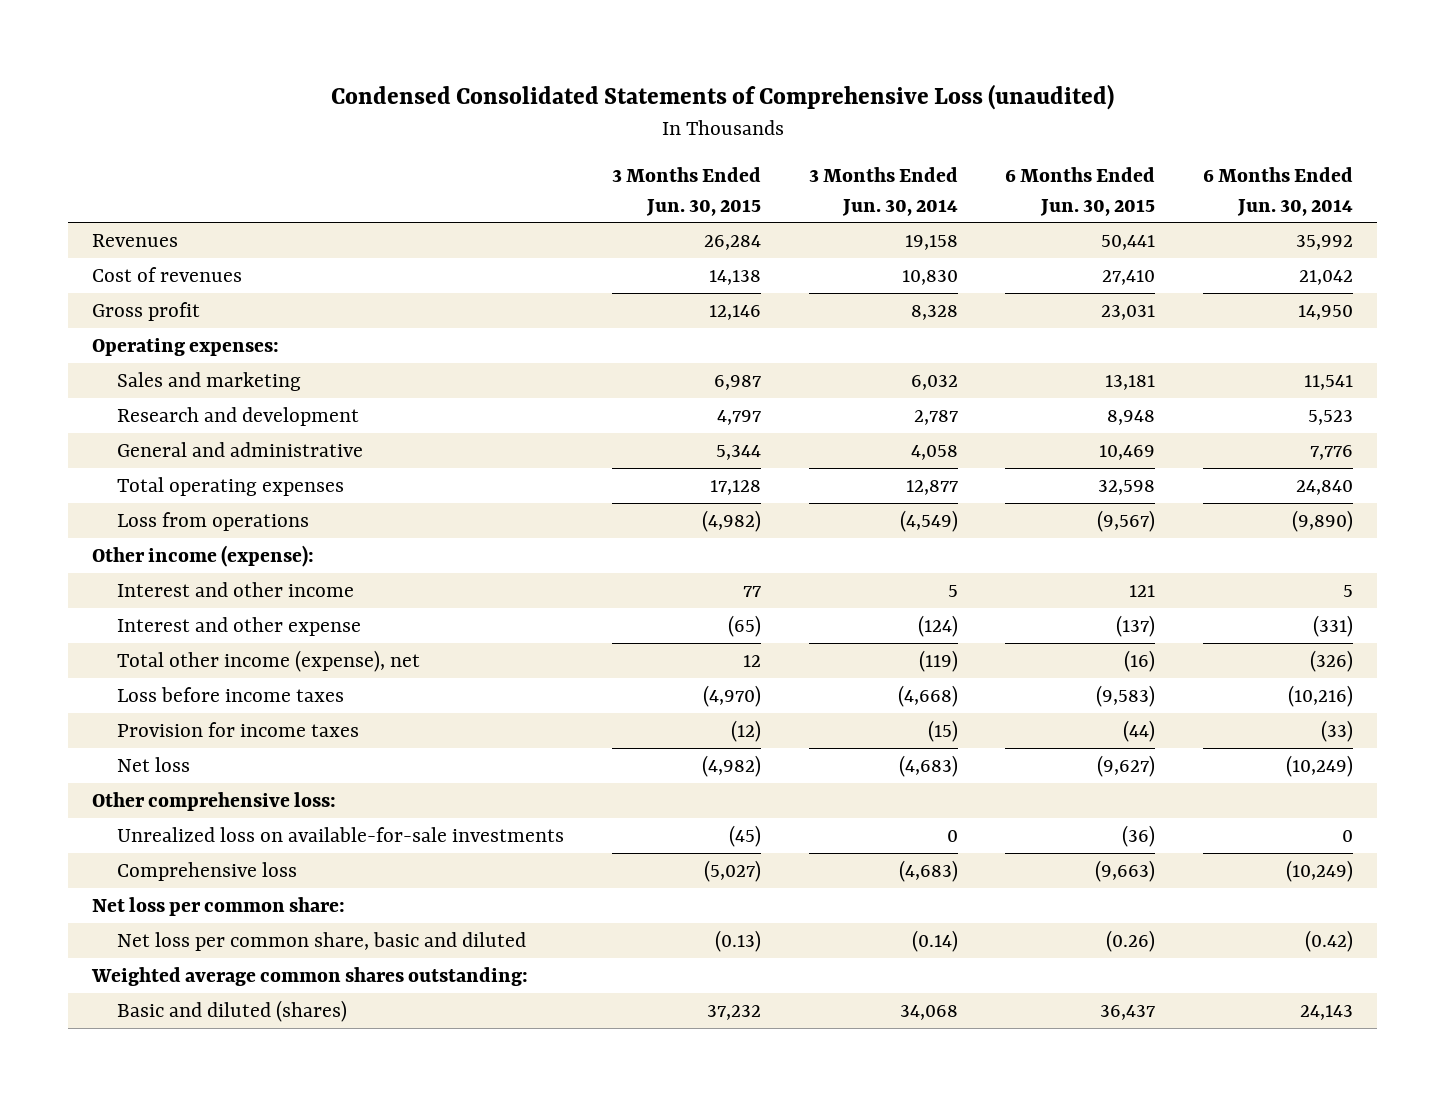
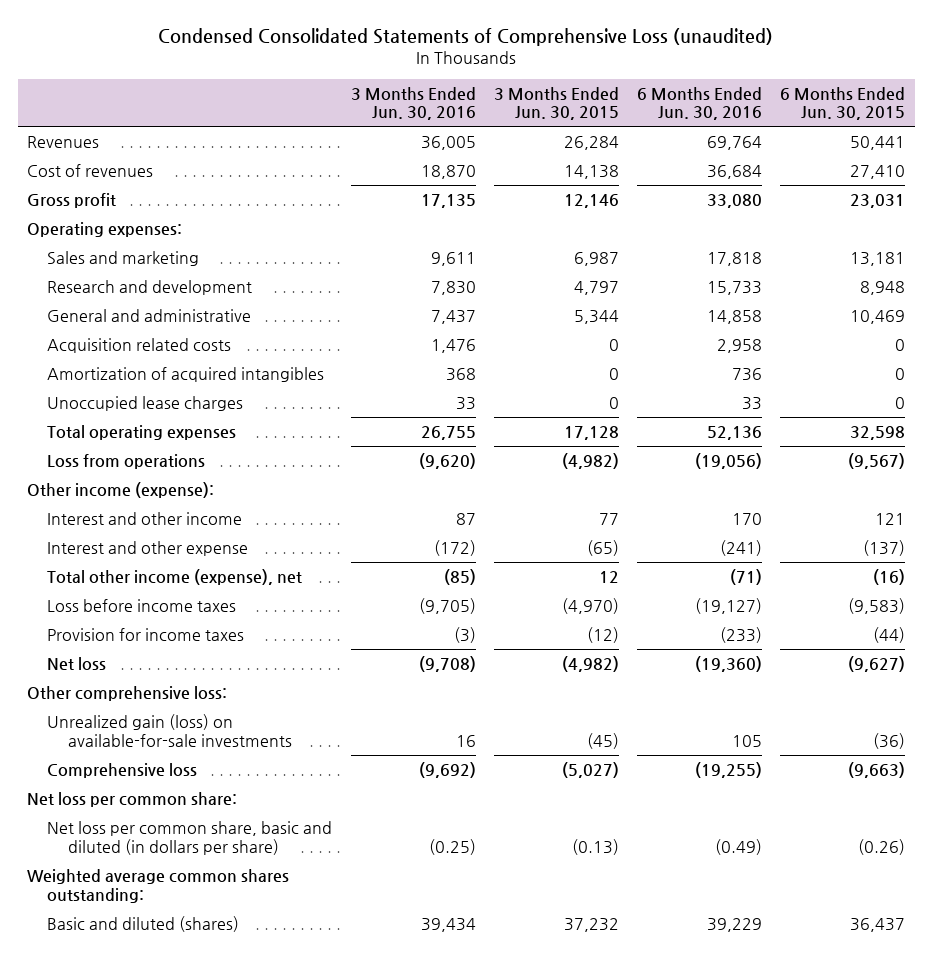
[808,167,958,216] 3 Months Ended Jun. 30, 2014 -> none
[1203,167,1354,216] 6 Months Ended Jun. 30, 2014 -> none
none -> [350,86,476,121] 3 Months Ended Jun. 30, 2016
none -> [637,86,763,121] 6 Months Ended Jun. 30, 2016
none -> [47,337,232,353] Acquisition related costs
none -> [47,366,325,382] Amortization of acquired intangibles
none -> [47,395,244,411] Unoccupied lease charges
[116,827,564,843] Unrealized loss on available-for-sale investments -> [47,713,292,747] Unrealized gain (loss) on available-for-sale investments
[116,932,526,952] Net loss per common share, basic and diluted -> [47,820,333,855] Net loss per common share, basic and diluted (in dollars per share)

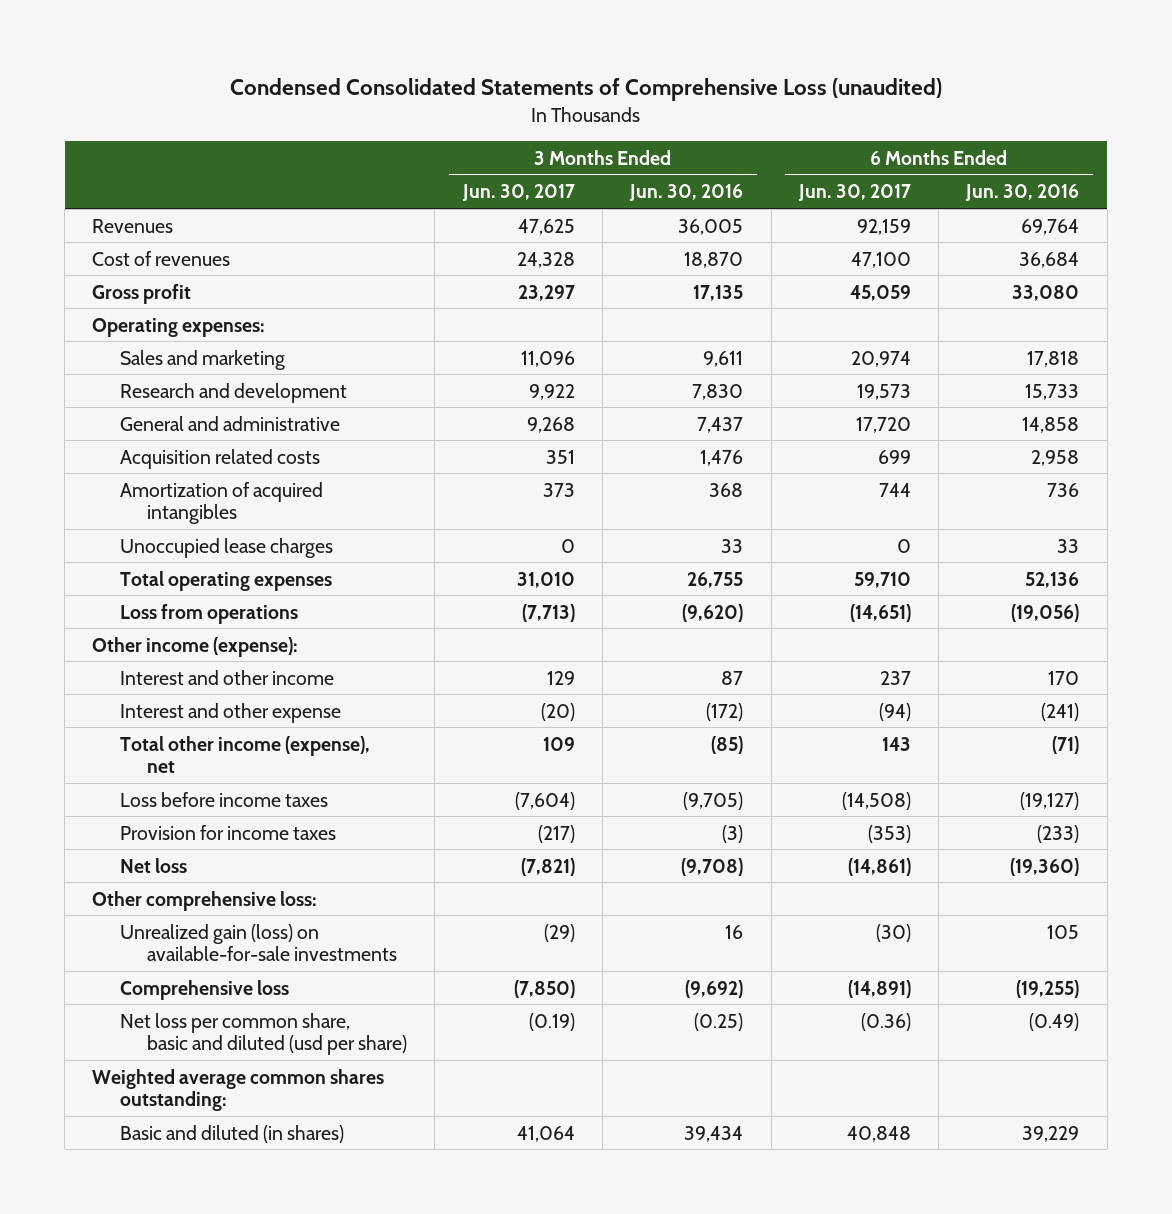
[493,86,619,121] 3 Months Ended Jun. 30, 2015 -> none
[780,86,906,121] 6 Months Ended Jun. 30, 2015 -> none
none -> [461,184,575,202] Jun. 30, 2017
none -> [797,184,911,202] Jun. 30, 2017
[26,791,237,807] Net loss per common share: -> none
[47,820,333,855] Net loss per common share, basic and diluted (in dollars per share) -> [119,1012,408,1056] Net loss per common share, basic and diluted (usd per share)
[47,915,240,932] Basic and diluted (shares) -> [119,1124,344,1143] Basic and diluted (in shares)

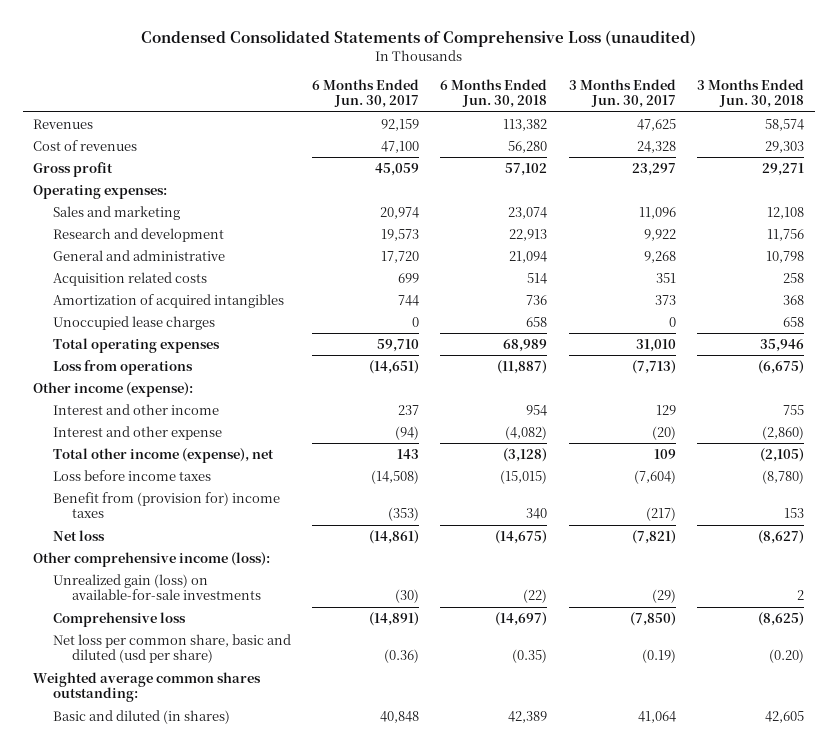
[629,184,744,202] Jun. 30, 2016 -> none
[965,184,1080,202] Jun. 30, 2016 -> none
none -> [440,79,548,109] 6 Months Ended Jun. 30, 2018
none -> [697,79,805,109] 3 Months Ended Jun. 30, 2018
[119,824,336,840] Provision for income taxes -> [52,492,280,519] Benefit from (provision for) income taxes
[92,890,318,911] Other comprehensive loss: -> [33,552,271,568] Other comprehensive income (loss):

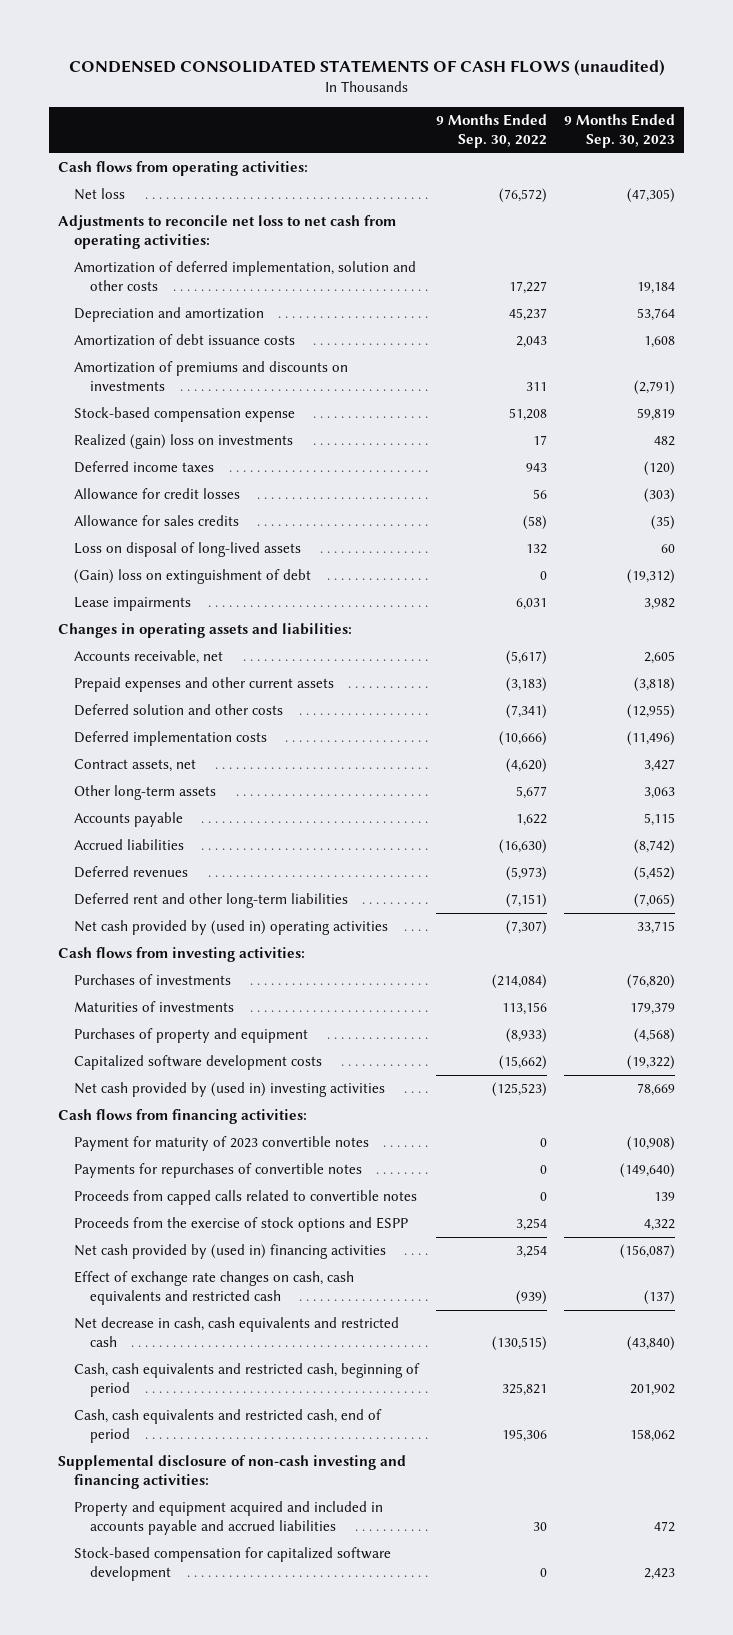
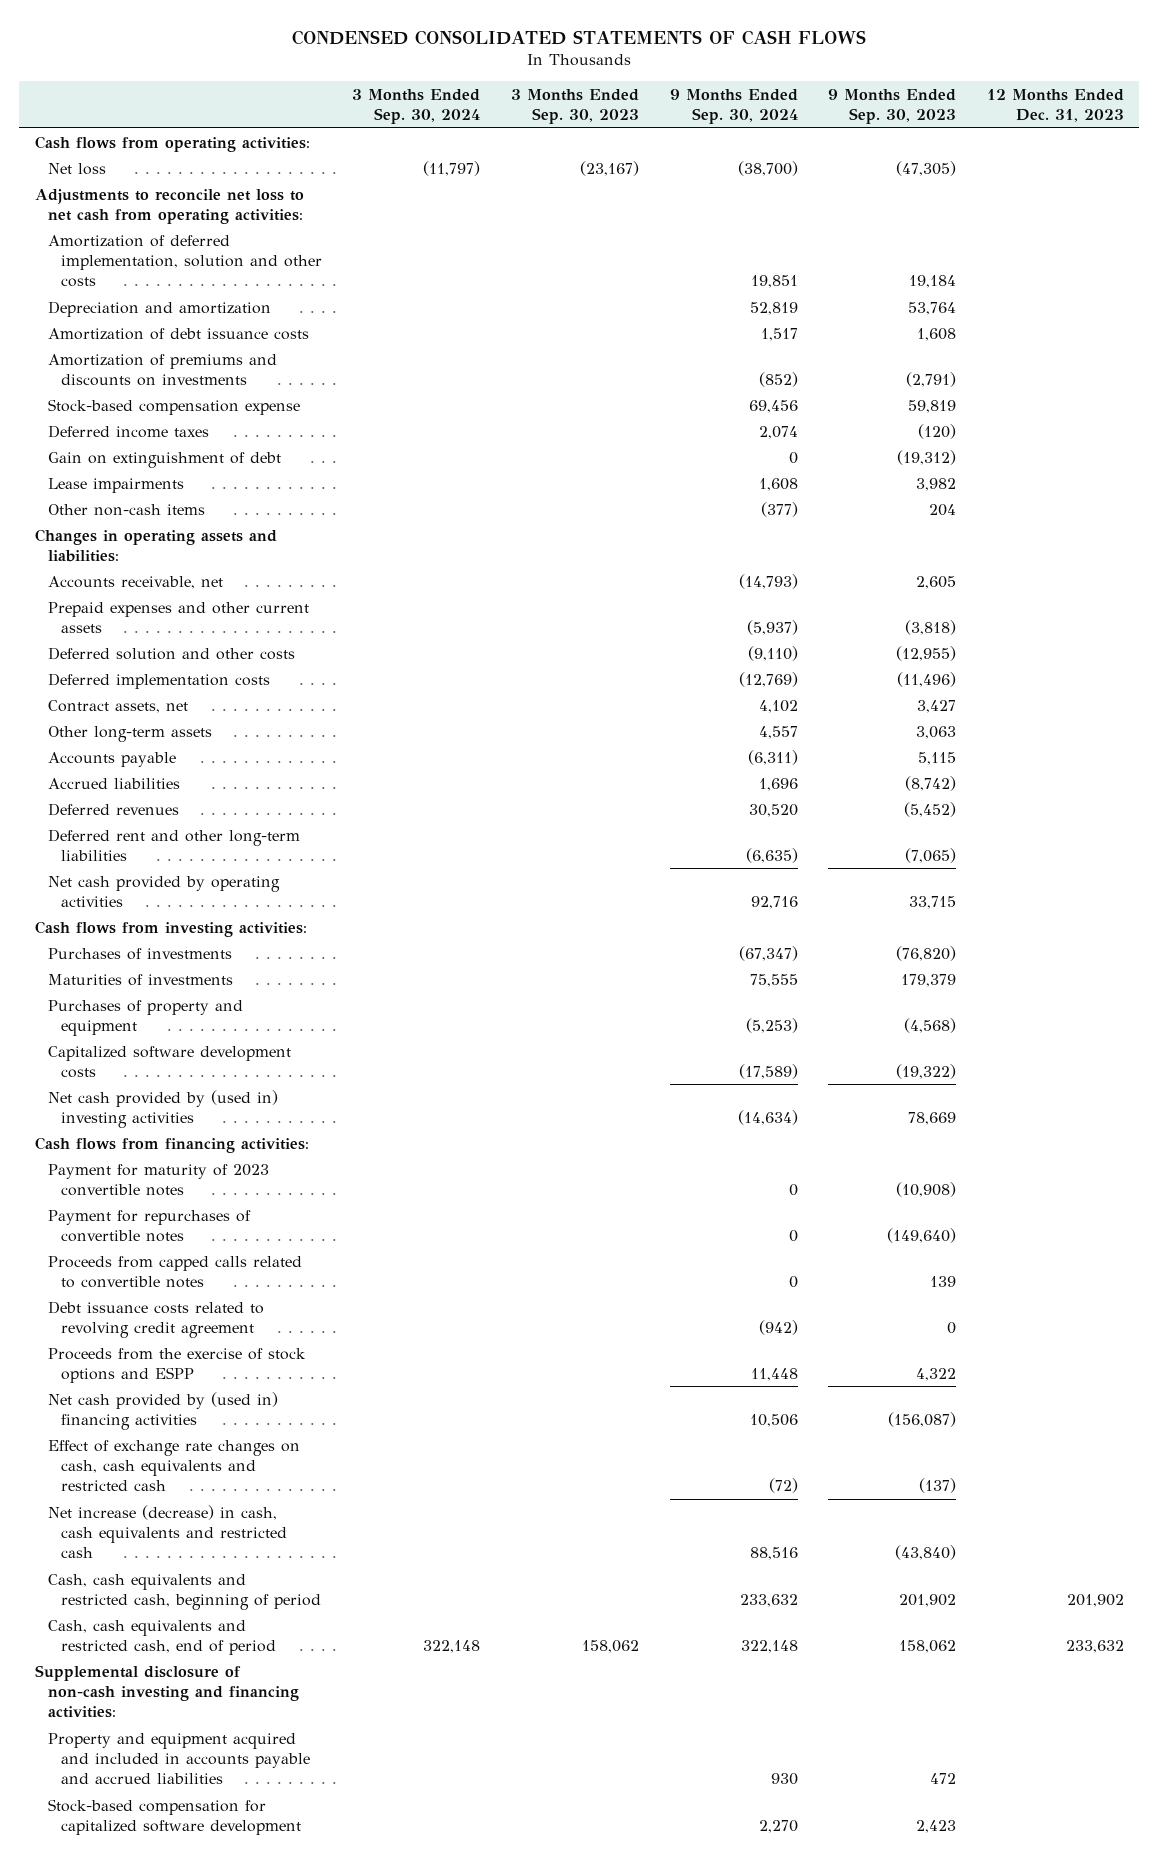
[68,59,665,77] CONDENSED CONSOLIDATED STATEMENTS OF CASH FLOWS (unaudited) -> [292,29,867,45] CONDENSED CONSOLIDATED STATEMENTS OF CASH FLOWS
[436,114,548,148] 9 Months Ended Sep. 30, 2022 -> none
none -> [352,88,481,124] 3 Months Ended Sep. 30, 2024
none -> [511,88,640,124] 3 Months Ended Sep. 30, 2023
none -> [669,88,798,124] 9 Months Ended Sep. 30, 2024
none -> [987,88,1125,122] 12 Months Ended Dec. 31, 2023
[74,434,294,450] Realized (gain) loss on investments -> none
[74,488,241,501] Allowance for credit losses -> none
[74,515,240,528] Allowance for sales credits -> none
[74,542,302,558] Loss on disposal of long-lived assets -> none
[74,569,312,585] (Gain) loss on extinguishment of debt -> [47,451,281,468] Gain on extinguishment of debt
none -> [47,503,205,516] Other non-cash items
[74,920,389,936] Net cash provided by (used in) operating activities -> [47,875,280,907] Net cash provided by operating activities
[74,1163,363,1179] Payments for repurchases of convertible notes -> [47,1209,251,1242] Payment for repurchases of convertible notes
none -> [47,1300,264,1338] Debt issuance costs related to revolving credit agreement
[74,1317,400,1347] Net decrease in cash, cash equivalents and restricted cash -> [47,1504,287,1559] Net increase (decrease) in cash, cash equivalents and restricted cash

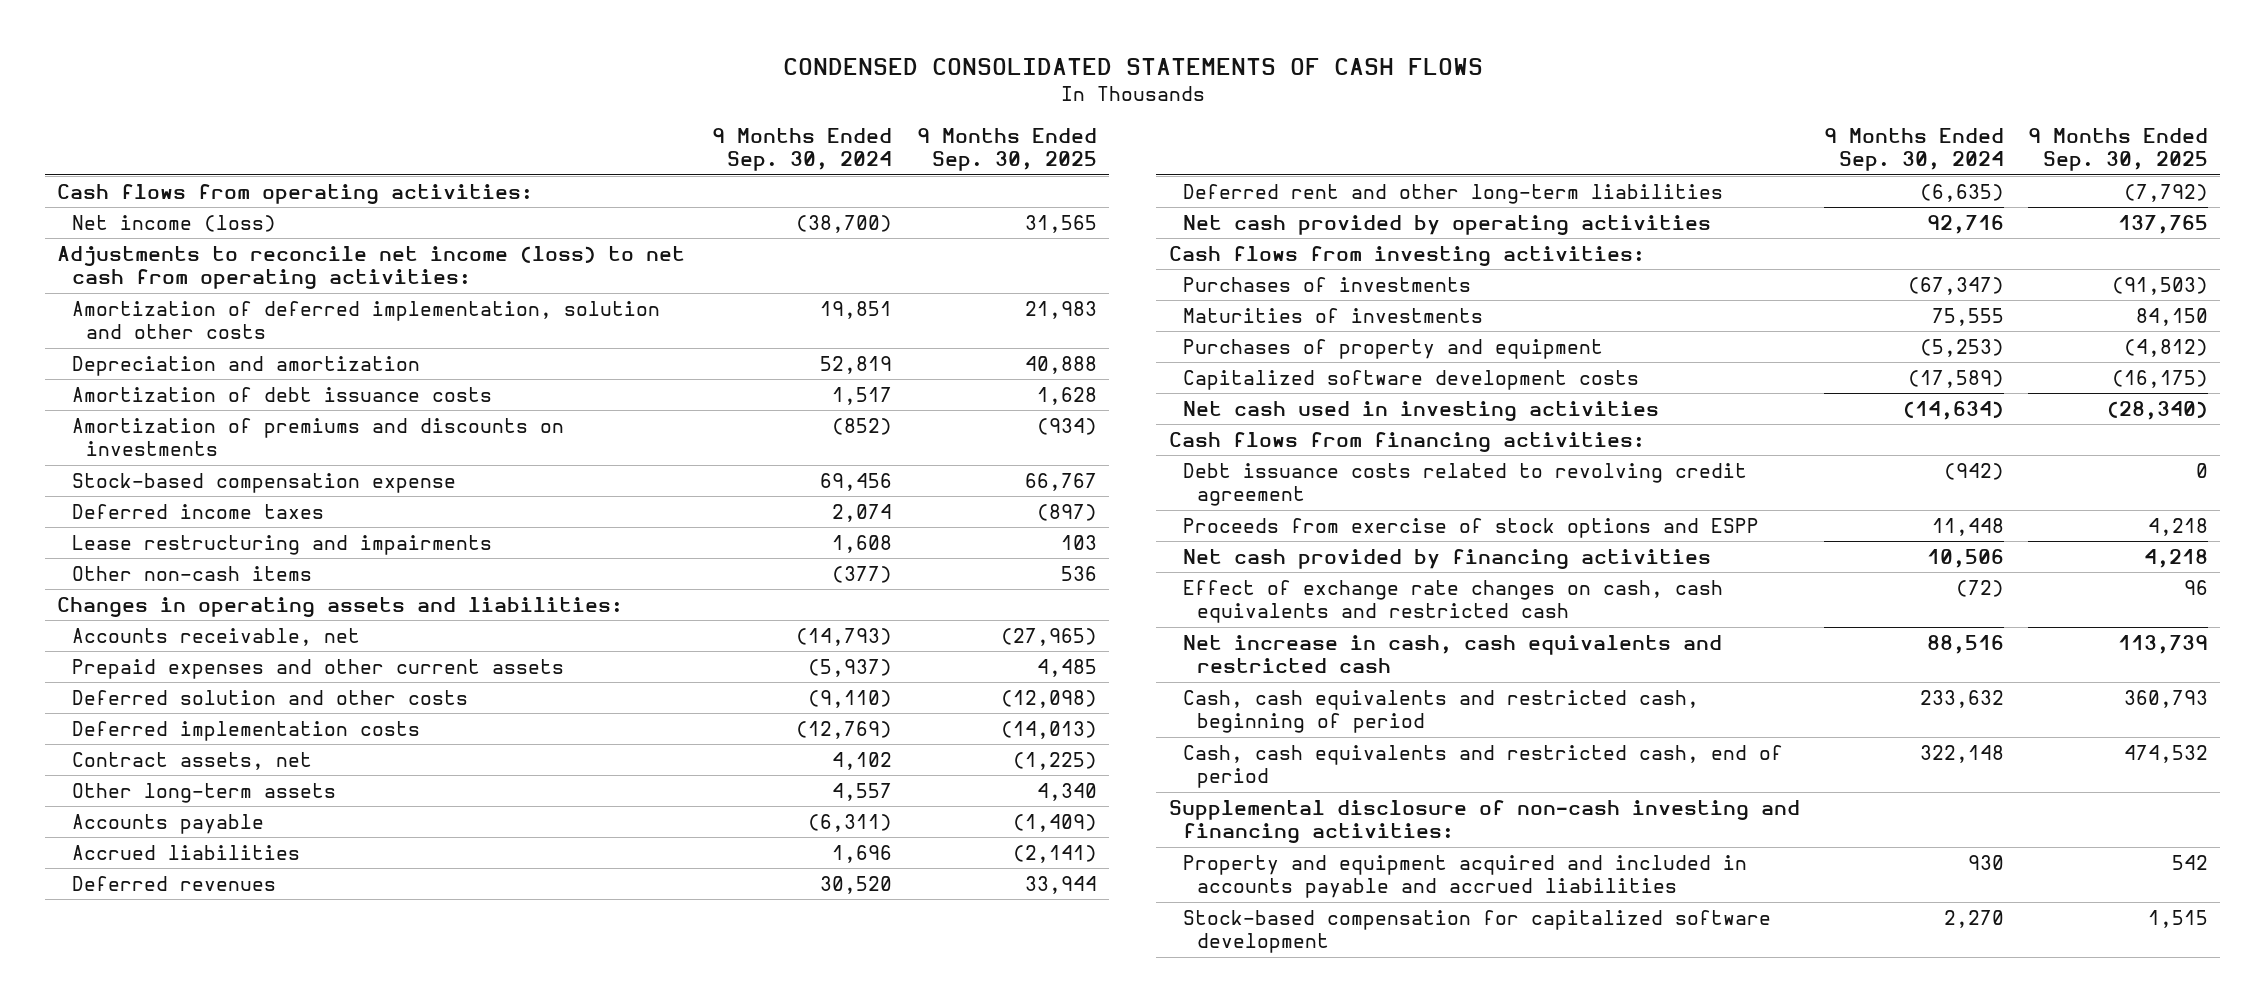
[352,88,481,124] 3 Months Ended Sep. 30, 2024 -> none
[511,88,640,124] 3 Months Ended Sep. 30, 2023 -> none
[828,88,957,124] 9 Months Ended Sep. 30, 2023 -> none
[987,88,1125,122] 12 Months Ended Dec. 31, 2023 -> none
none -> [916,127,1097,172] 9 Months Ended Sep. 30, 2025
[47,162,106,175] Net loss -> [71,214,276,232] Net income (loss)
[34,188,304,224] Adjustments to reconcile net loss to net cash from operating activities: -> [57,245,686,290] Adjustments to reconcile net income (loss) to net cash from operating activities:
[47,451,281,468] Gain on extinguishment of debt -> none
[47,477,184,493] Lease impairments -> [71,534,492,555] Lease restructuring and impairments
[47,1089,278,1128] Net cash provided by (used in) investing activities -> [1182,400,1659,421] Net cash used in investing activities
[47,1163,269,1196] Payment for maturity of 2023 convertible notes -> none
[47,1209,251,1242] Payment for repurchases of convertible notes -> none
[47,1255,302,1288] Proceeds from capped calls related to convertible notes -> none
[47,1347,306,1383] Proceeds from the exercise of stock options and ESPP -> [1182,517,1759,538] Proceeds from exercise of stock options and ESPP
[47,1391,278,1430] Net cash provided by (used in) financing activities -> [1182,548,1711,569] Net cash provided by financing activities
[47,1504,287,1559] Net increase (decrease) in cash, cash equivalents and restricted cash -> [1182,634,1722,674] Net increase in cash, cash equivalents and restricted cash

